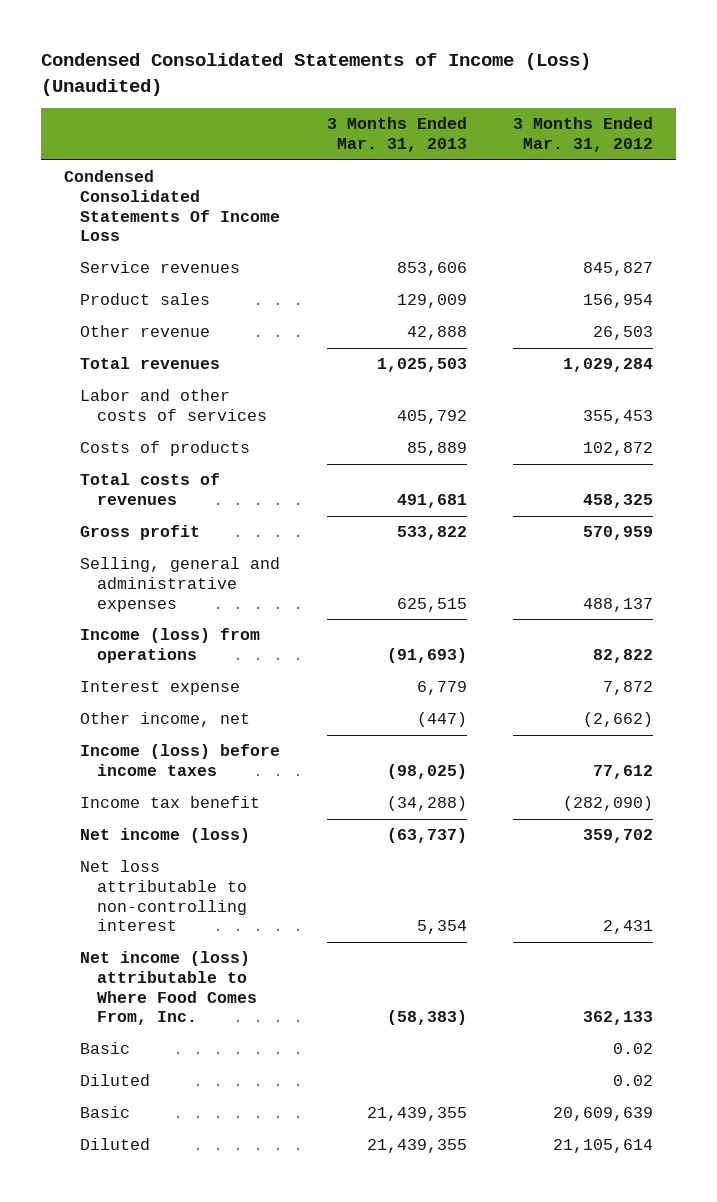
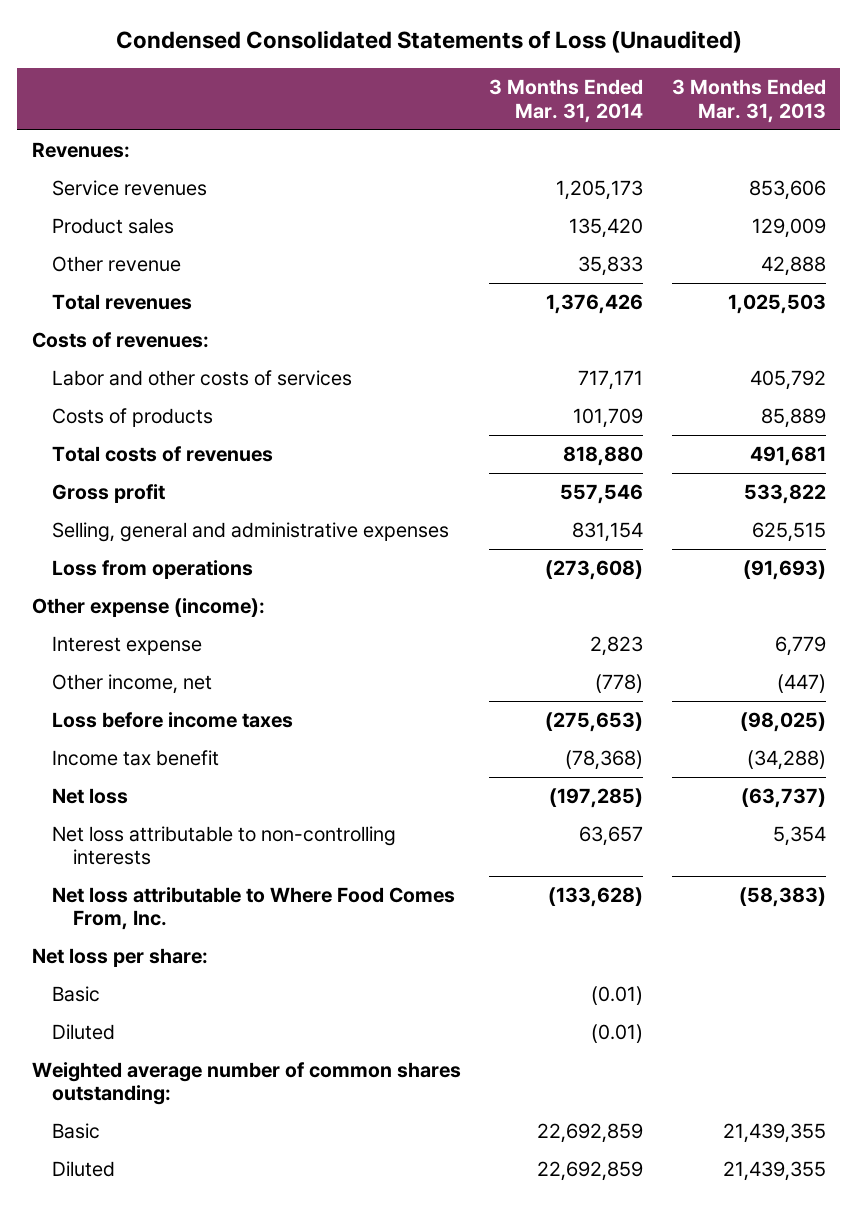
[40,53,591,96] Condensed Consolidated Statements of Income (Loss) (Unaudited) -> [115,30,742,54] Condensed Consolidated Statements of Loss (Unaudited)
[512,117,653,152] 3 Months Ended Mar. 31, 2012 -> none
none -> [489,79,644,123] 3 Months Ended Mar. 31, 2014
[64,170,281,242] Condensed Consolidated Statements Of Income Loss -> none
none -> [31,141,130,158] Revenues:
none -> [31,331,209,348] Costs of revenues:
[80,628,261,663] Income (loss) from operations -> [52,559,254,579] Loss from operations
none -> [31,597,265,617] Other expense (income):
[80,744,281,776] Income (loss) before income taxes -> [52,711,294,728] Loss before income taxes
[80,828,251,844] Net income (loss) -> [52,787,129,804] Net loss
[80,860,247,932] Net loss attributable to non-controlling interest -> [52,825,397,866] Net loss attributable to non-controlling interests
[80,951,257,1026] Net income (loss) attributable to Where Food Comes From, Inc. -> [52,886,456,931] Net loss attributable to Where Food Comes From, Inc.
none -> [31,947,208,967] Net loss per share:
none -> [31,1061,461,1106] Weighted average number of common shares outstanding:

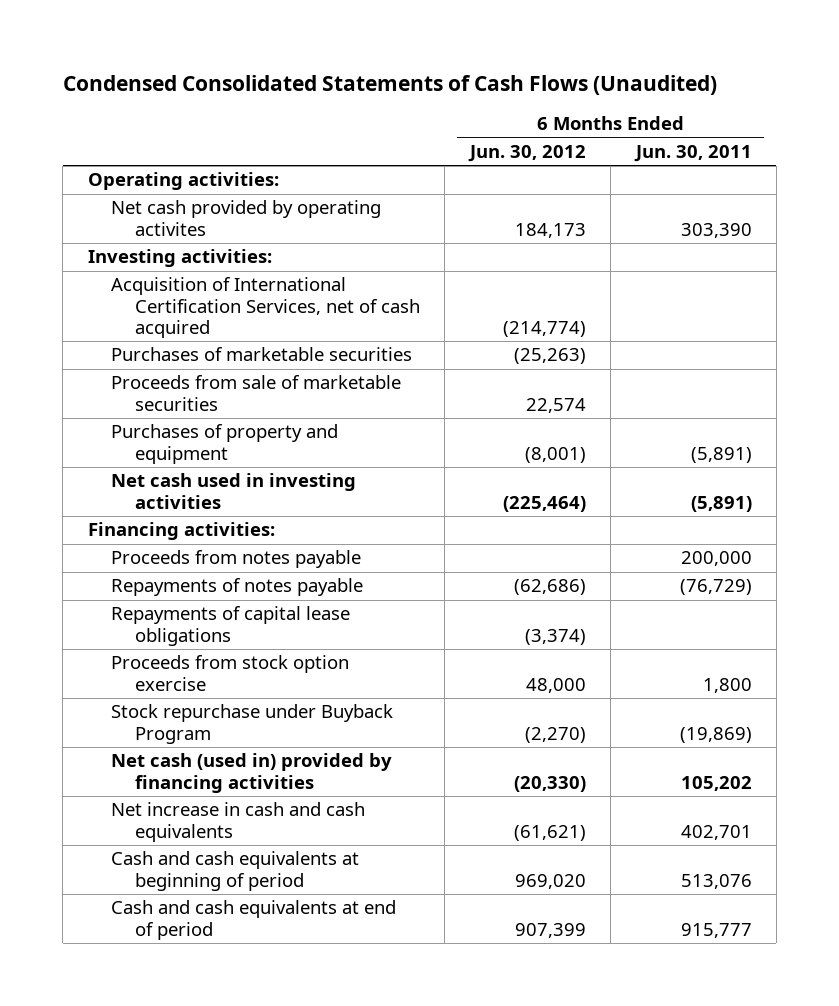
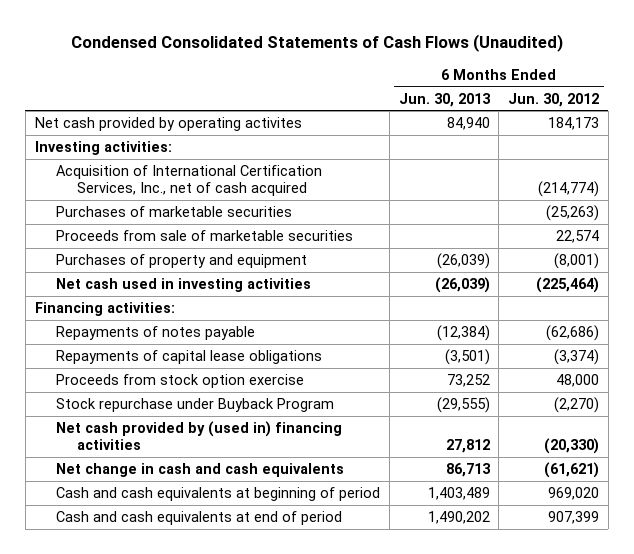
[633,144,752,162] Jun. 30, 2011 -> none
none -> [398,92,491,107] Jun. 30, 2013
[87,172,279,191] Operating activities: -> none
[111,277,421,339] Acquisition of International Certification Services, net of cash acquired -> [55,165,322,197] Acquisition of International Certification Services, Inc., net of cash acquired
[111,550,362,569] Proceeds from notes payable -> none
[111,753,393,793] Net cash (used in) provided by financing activities -> [55,421,342,451] Net cash provided by (used in) financing activities
[111,802,366,842] Net increase in cash and cash equivalents -> [55,463,344,478] Net change in cash and cash equivalents

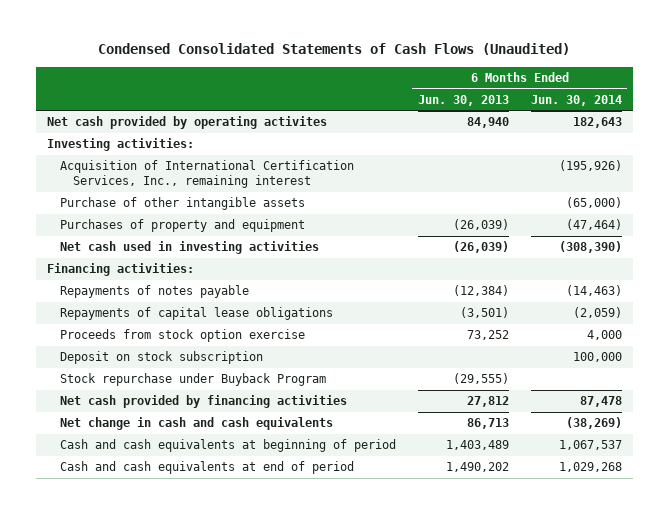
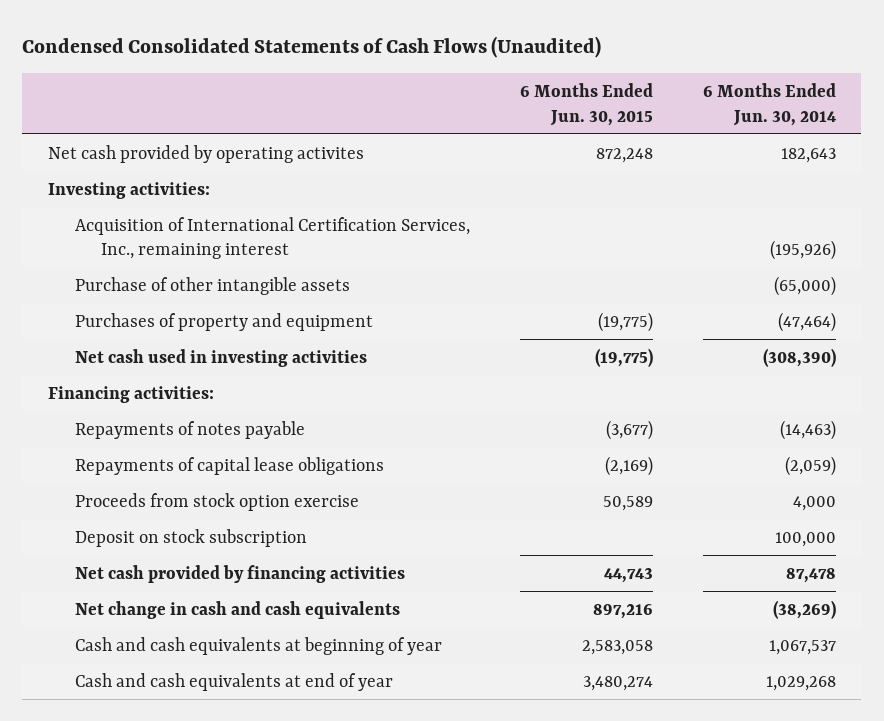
[417,94,509,106] Jun. 30, 2013 -> none
none -> [519,83,653,126] 6 Months Ended Jun. 30, 2015
[59,373,326,387] Stock repurchase under Buyback Program -> none
[59,439,396,453] Cash and cash equivalents at beginning of period -> [74,636,442,655] Cash and cash equivalents at beginning of year
[59,461,354,475] Cash and cash equivalents at end of period -> [74,672,393,691] Cash and cash equivalents at end of year

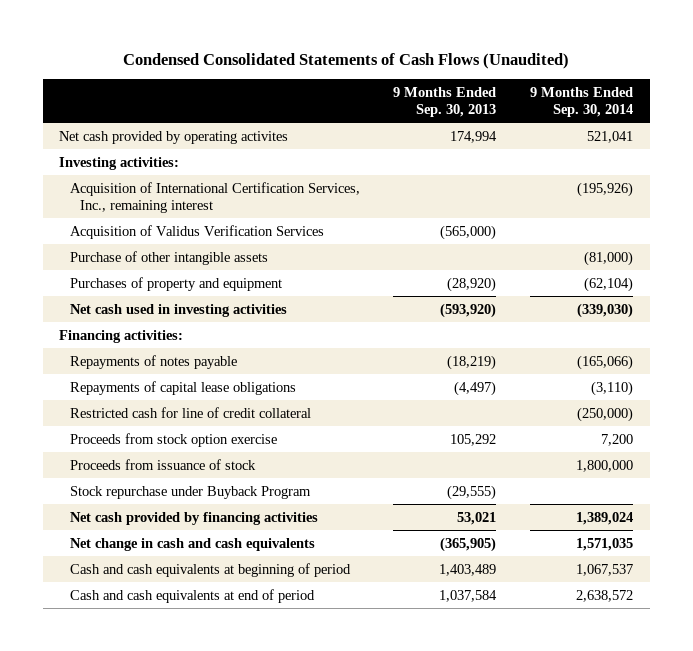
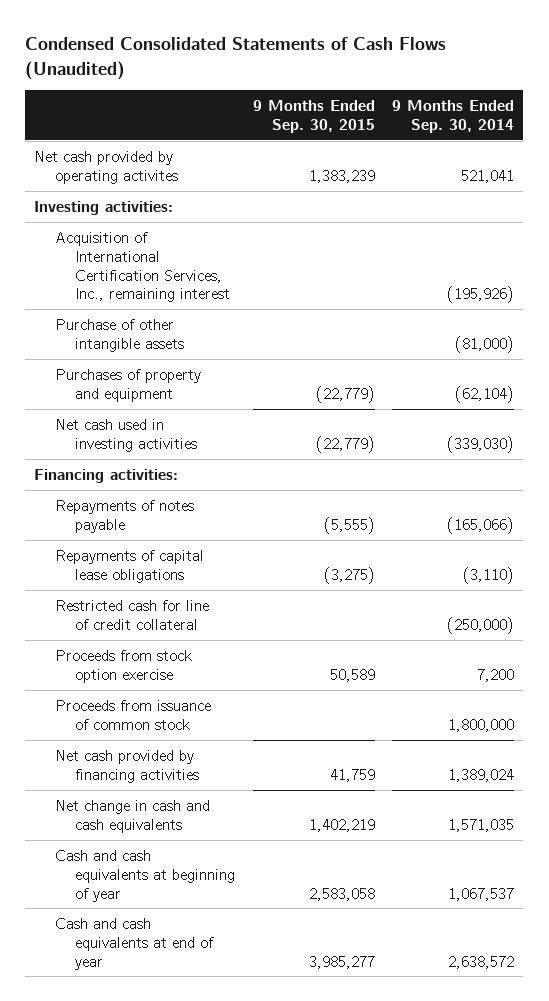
[393,86,497,118] 9 Months Ended Sep. 30, 2013 -> none
none -> [252,100,375,134] 9 Months Ended Sep. 30, 2015
[69,224,324,239] Acquisition of Validus Verification Services -> none
[69,485,311,499] Stock repurchase under Buyback Program -> none
[69,458,256,470] Proceeds from issuance of stock -> [54,699,211,730] Proceeds from issuance of common stock
[69,562,351,577] Cash and cash equivalents at beginning of period -> [54,849,235,902] Cash and cash equivalents at beginning of year
[69,588,315,603] Cash and cash equivalents at end of period -> [54,917,214,970] Cash and cash equivalents at end of year

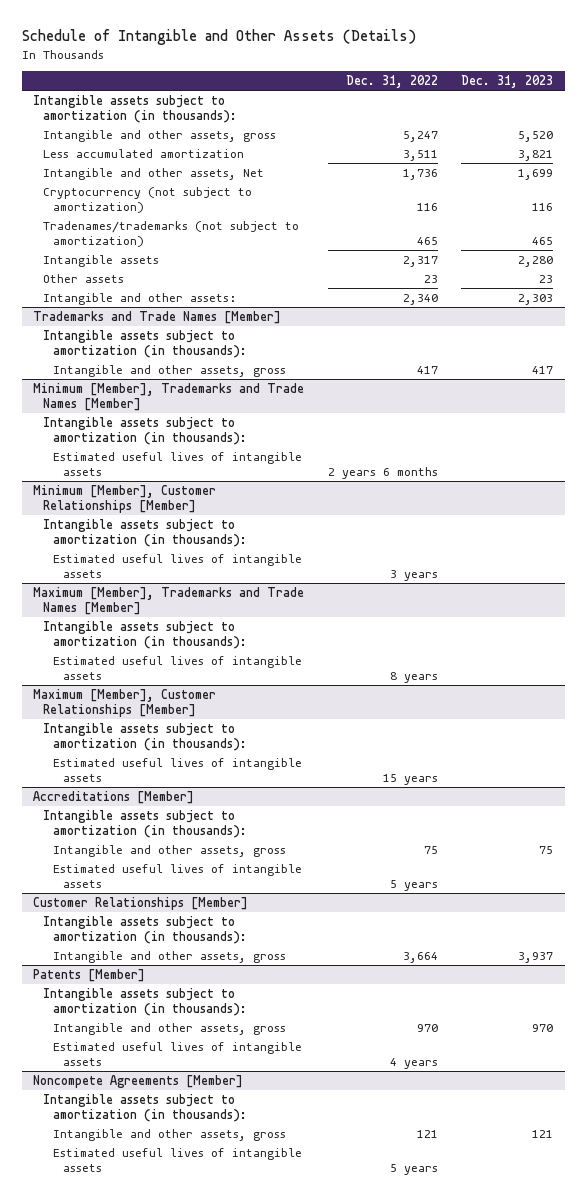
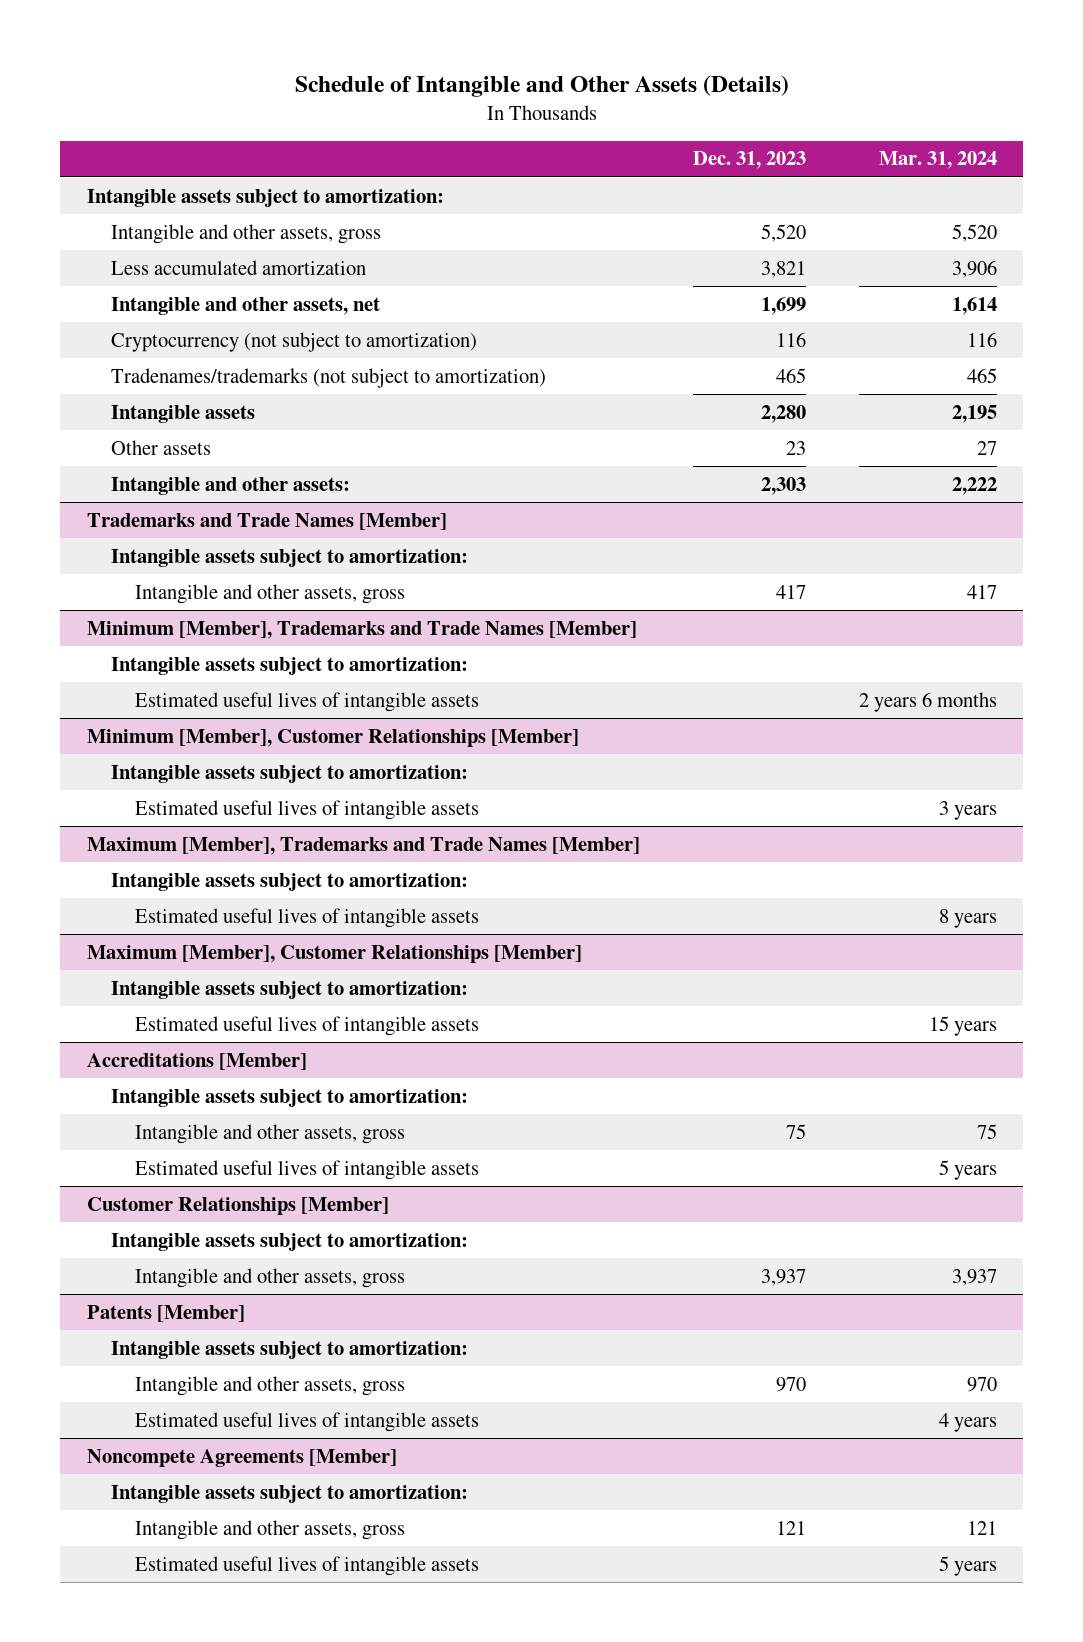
[345,75,438,89] Dec. 31, 2022 -> none
none -> [878,151,997,170] Mar. 31, 2024
[33,94,238,124] Intangible assets subject to amortization (in thousands): -> [86,188,444,207] Intangible assets subject to amortization:
[43,167,265,180] Intangible and other assets, Net -> [110,296,380,315] Intangible and other assets, net
[43,329,248,359] Intangible assets subject to amortization (in thousands): -> [110,548,468,567] Intangible assets subject to amortization:
[43,416,248,446] Intangible assets subject to amortization (in thousands): -> [110,656,468,675] Intangible assets subject to amortization:
[43,518,248,548] Intangible assets subject to amortization (in thousands): -> [110,764,468,783] Intangible assets subject to amortization:
[43,620,248,650] Intangible assets subject to amortization (in thousands): -> [110,872,468,891] Intangible assets subject to amortization:
[43,722,248,752] Intangible assets subject to amortization (in thousands): -> [110,980,468,999] Intangible assets subject to amortization:
[43,809,248,839] Intangible assets subject to amortization (in thousands): -> [110,1088,468,1107] Intangible assets subject to amortization:
[43,915,248,945] Intangible assets subject to amortization (in thousands): -> [110,1232,468,1251] Intangible assets subject to amortization:
[43,987,248,1017] Intangible assets subject to amortization (in thousands): -> [110,1340,468,1359] Intangible assets subject to amortization:
[43,1093,248,1123] Intangible assets subject to amortization (in thousands): -> [110,1484,468,1503] Intangible assets subject to amortization:

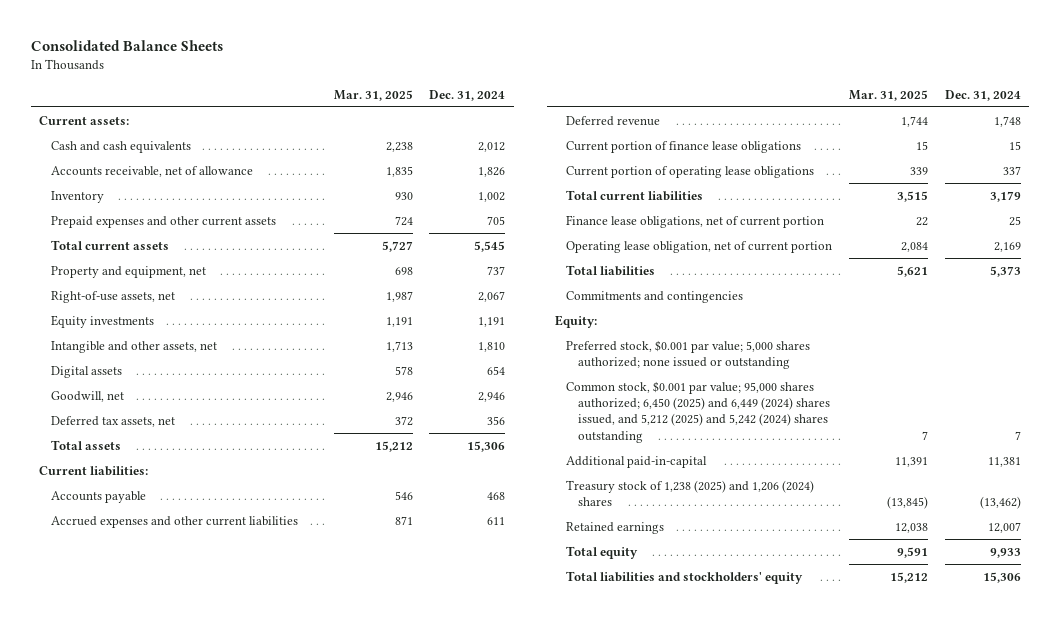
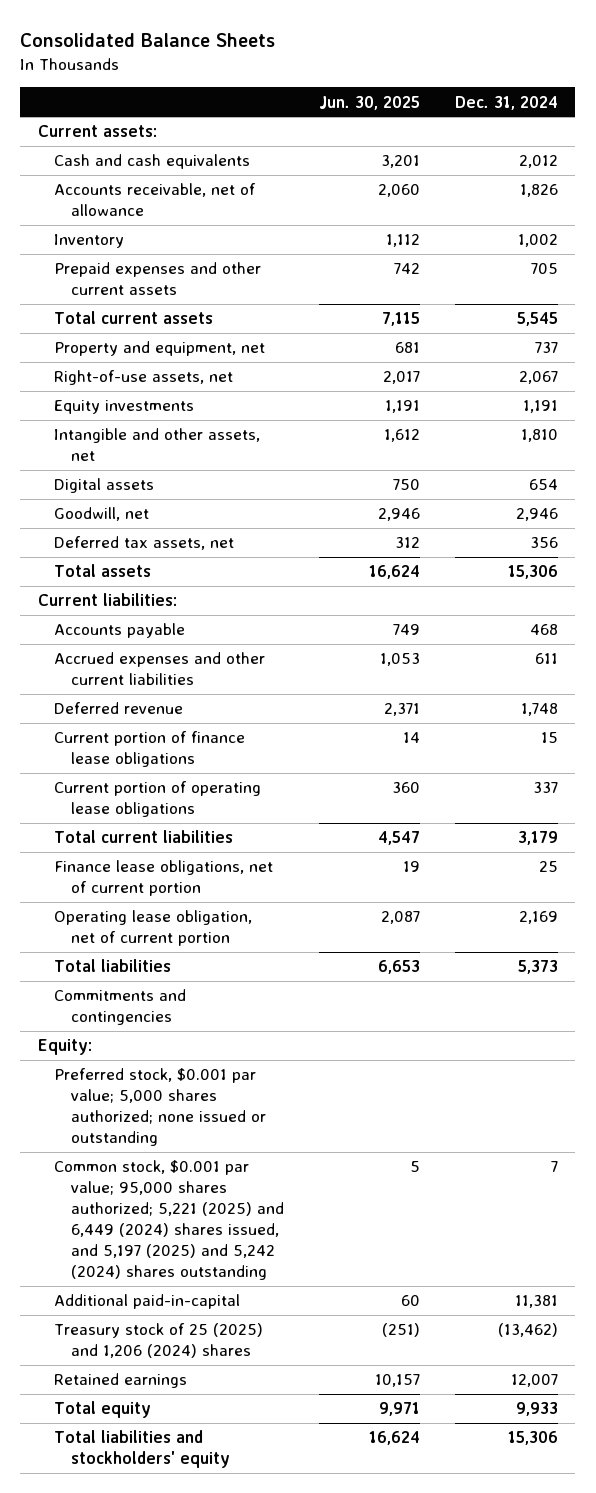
[333,89,413,101] Mar. 31, 2025 -> none
none -> [318,95,420,110] Jun. 30, 2025
[566,380,830,443] Common stock, $0.001 par value; 95,000 shares authorized; 6,450 (2025) and 6,449 (2024) shares issued, and 5,212 (2025) and 5,242 (2024) shares outstanding -> [54,1160,284,1281] Common stock, $0.001 par value; 95,000 shares authorized; 5,221 (2025) and 6,449 (2024) shares issued, and 5,197 (2025) and 5,242 (2024) shares outstanding
[566,479,815,506] Treasury stock of 1,238 (2025) and 1,206 (2024) shares -> [54,1323,264,1359] Treasury stock of 25 (2025) and 1,206 (2024) shares

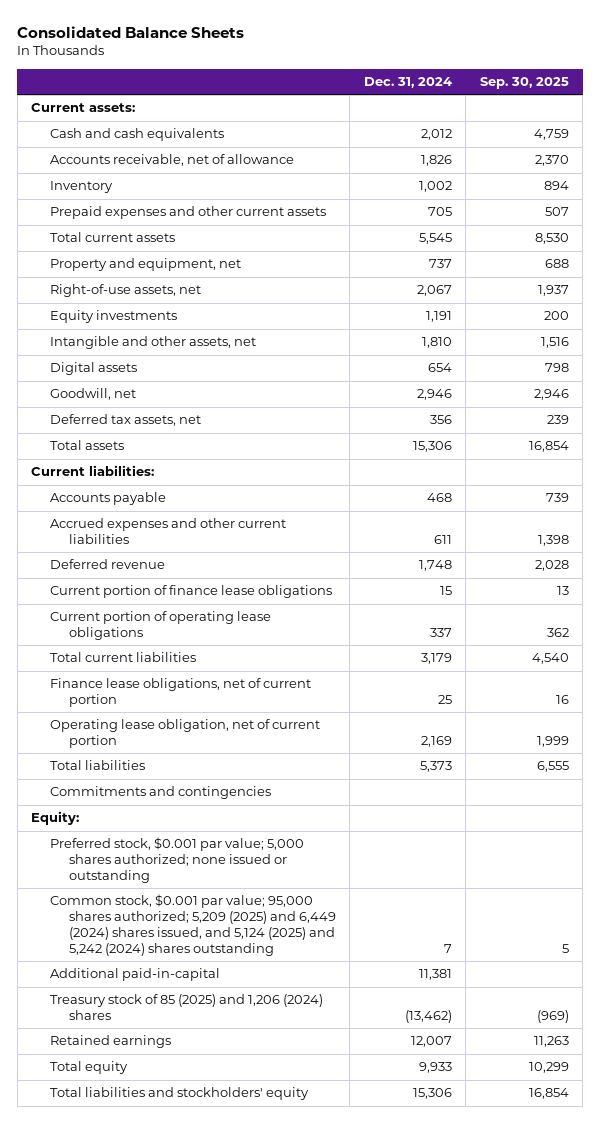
[318,95,420,110] Jun. 30, 2025 -> none
none -> [479,77,569,90] Sep. 30, 2025
[54,1160,284,1281] Common stock, $0.001 par value; 95,000 shares authorized; 5,221 (2025) and 6,449 (2024) shares issued, and 5,197 (2025) and 5,242 (2024) shares outstanding -> [50,894,337,956] Common stock, $0.001 par value; 95,000 shares authorized; 5,209 (2025) and 6,449 (2024) shares issued, and 5,124 (2025) and 5,242 (2024) shares outstanding
[54,1323,264,1359] Treasury stock of 25 (2025) and 1,206 (2024) shares -> [50,994,324,1021] Treasury stock of 85 (2025) and 1,206 (2024) shares

